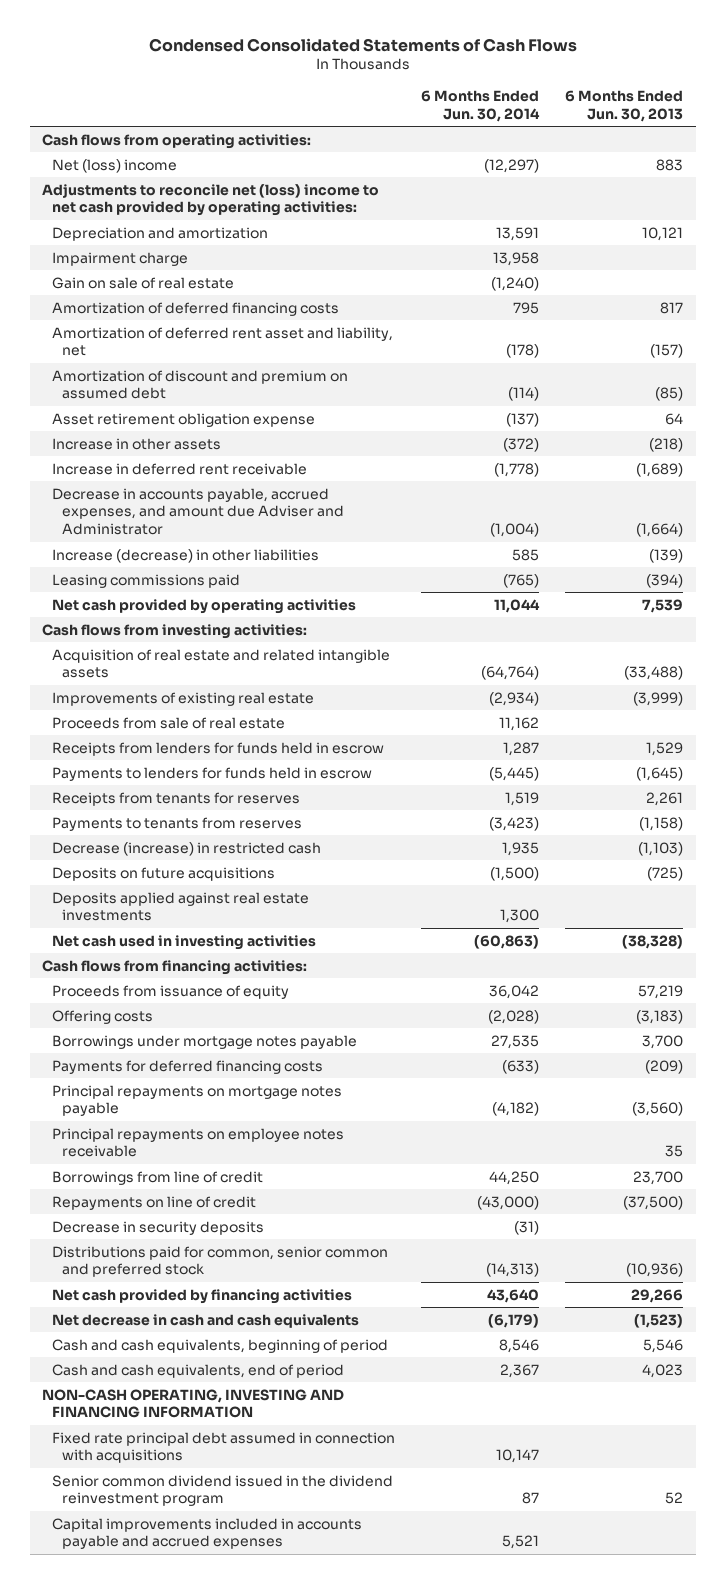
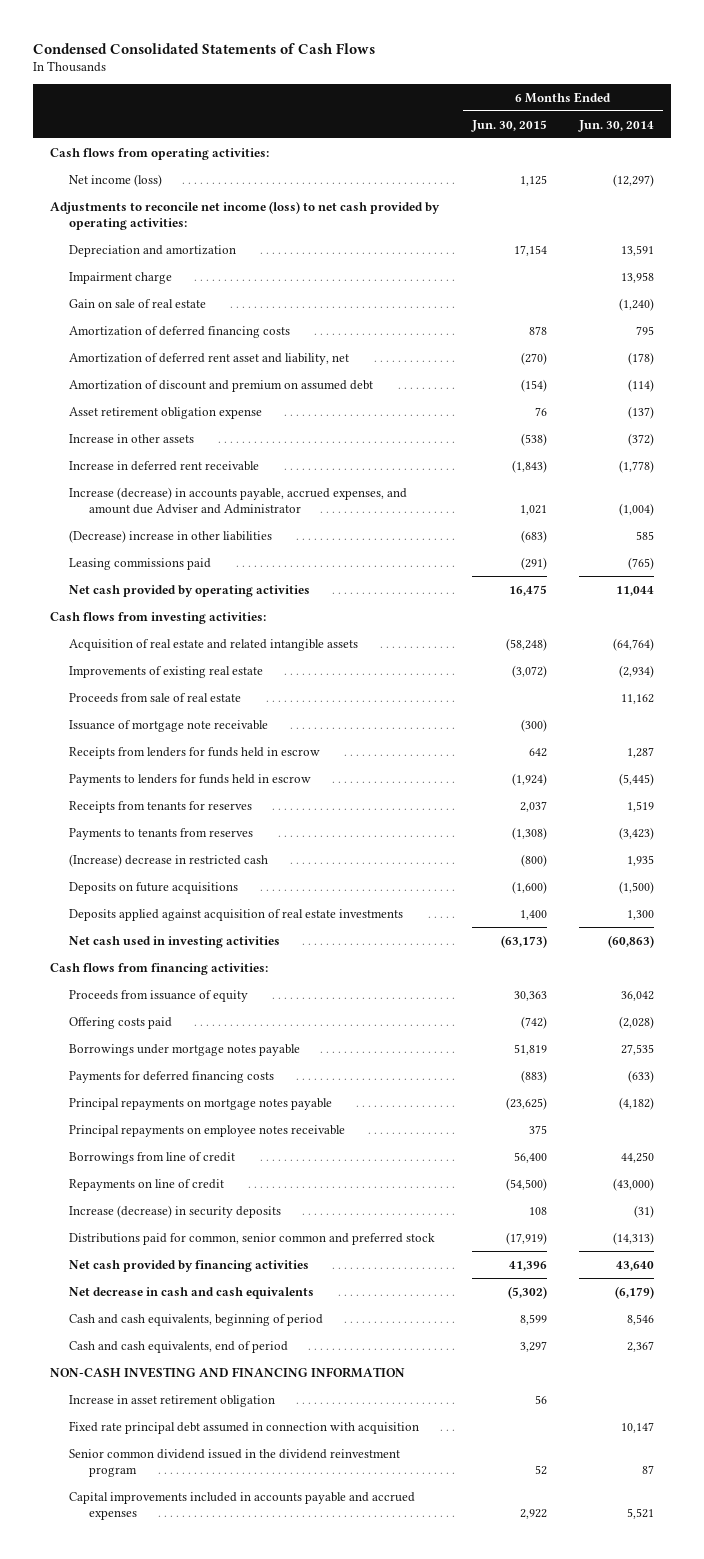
[564,89,683,122] 6 Months Ended Jun. 30, 2013 -> none
none -> [470,119,547,132] Jun. 30, 2015
[52,158,178,173] Net (loss) income -> [69,173,163,187] Net income (loss)
[42,183,380,217] Adjustments to reconcile net (loss) income to net cash provided by operating activities: -> [49,200,440,231] Adjustments to reconcile net income (loss) to net cash provided by operating activities:
[52,487,345,536] Decrease in accounts payable, accrued expenses, and amount due Adviser and Administrator -> [69,486,408,515] Increase (decrease) in accounts payable, accrued expenses, and amount due Adviser and Administrator
[52,548,320,563] Increase (decrease) in other liabilities -> [69,529,273,543] (Decrease) increase in other liabilities
none -> [69,719,269,732] Issuance of mortgage note receivable
[52,841,322,856] Decrease (increase) in restricted cash -> [69,853,269,867] (Increase) decrease in restricted cash
[52,891,310,922] Deposits applied against real estate investments -> [69,908,404,921] Deposits applied against acquisition of real estate investments
[52,1009,154,1024] Offering costs -> [69,1016,173,1029] Offering costs paid
[52,1220,265,1235] Decrease in security deposits -> [69,1204,282,1218] Increase (decrease) in security deposits
[42,1388,345,1419] NON-CASH OPERATING, INVESTING AND FINANCING INFORMATION -> [49,1366,405,1378] NON-CASH INVESTING AND FINANCING INFORMATION
none -> [69,1394,276,1407] Increase in asset retirement obligation
[52,1431,396,1464] Fixed rate principal debt assumed in connection with acquisitions -> [69,1420,420,1434] Fixed rate principal debt assumed in connection with acquisition

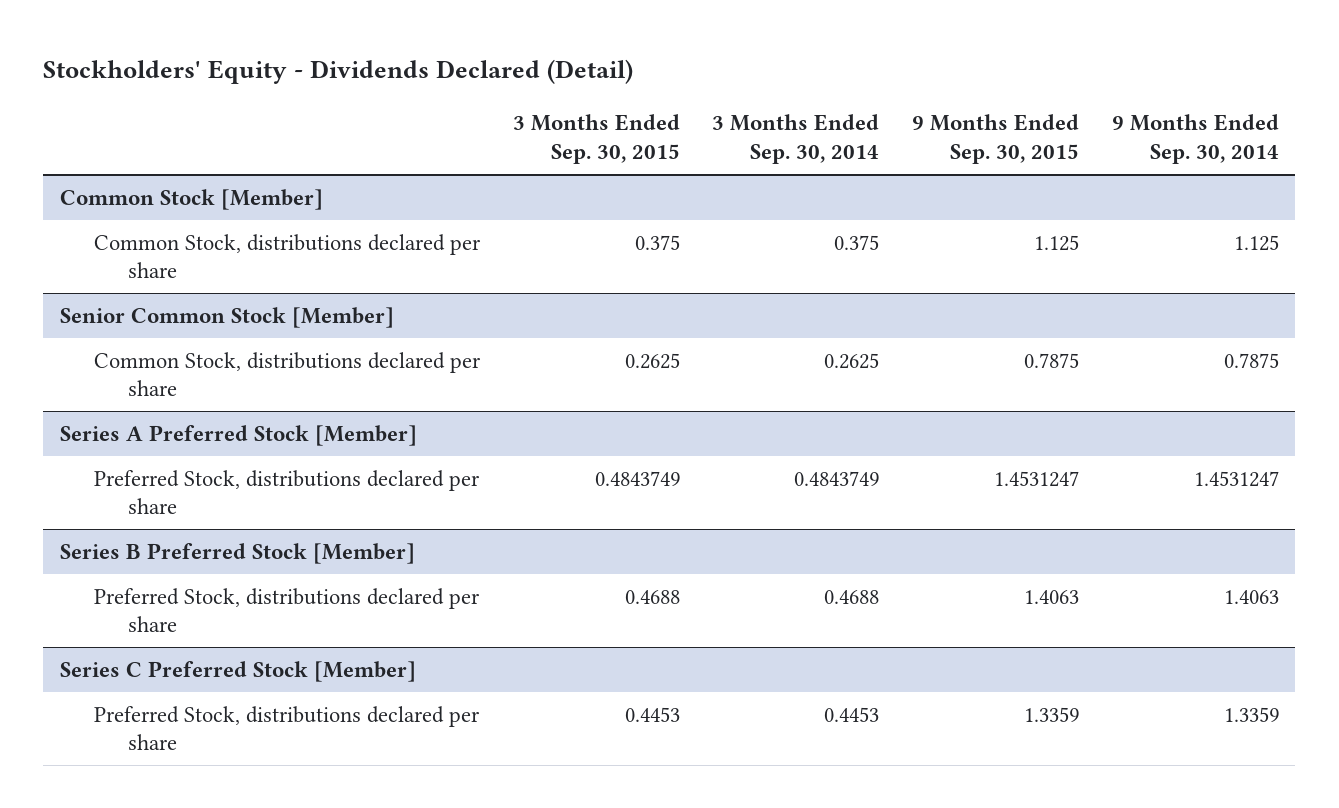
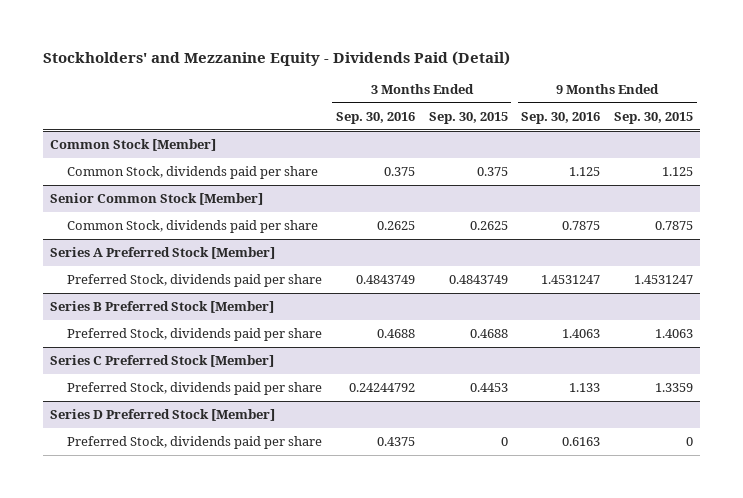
[43,59,634,85] Stockholders' Equity - Dividends Declared (Detail) -> [42,51,510,67] Stockholders' and Mezzanine Equity - Dividends Paid (Detail)
[712,114,880,165] 3 Months Ended Sep. 30, 2014 -> none
[1112,114,1280,165] 9 Months Ended Sep. 30, 2014 -> none
none -> [335,112,415,125] Sep. 30, 2016
none -> [521,112,601,125] Sep. 30, 2016
[93,233,481,279] Common Stock, distributions declared per share -> [66,166,318,180] Common Stock, dividends paid per share
[93,351,481,397] Common Stock, distributions declared per share -> [66,220,318,234] Common Stock, dividends paid per share
[93,469,480,515] Preferred Stock, distributions declared per share -> [66,274,322,288] Preferred Stock, dividends paid per share
[93,587,480,633] Preferred Stock, distributions declared per share -> [66,328,322,342] Preferred Stock, dividends paid per share
[93,705,480,751] Preferred Stock, distributions declared per share -> [66,382,322,396] Preferred Stock, dividends paid per share
none -> [49,409,275,422] Series D Preferred Stock [Member]
none -> [66,436,322,450] Preferred Stock, dividends paid per share

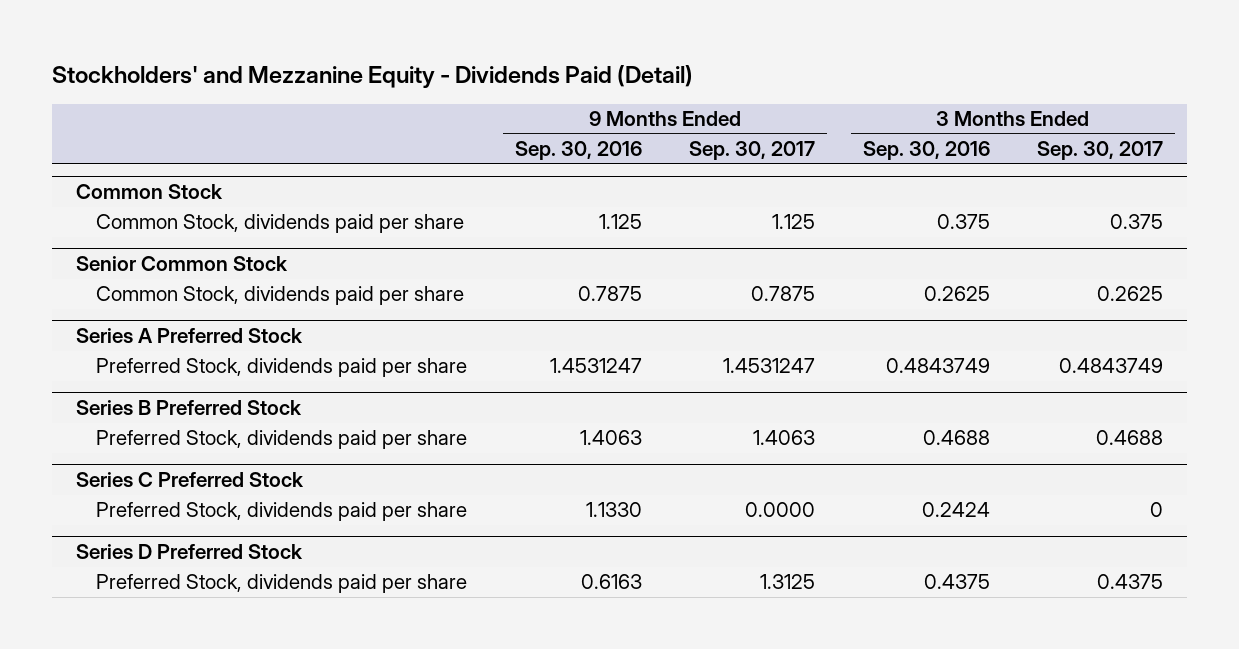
[428,112,508,125] Sep. 30, 2015 -> none
[614,112,694,125] Sep. 30, 2015 -> none
none -> [689,141,816,161] Sep. 30, 2017
none -> [1037,141,1164,161] Sep. 30, 2017
[49,139,216,152] Common Stock [Member] -> [75,184,223,200] Common Stock
[49,193,263,206] Senior Common Stock [Member] -> [75,256,288,272] Senior Common Stock
[49,247,275,260] Series A Preferred Stock [Member] -> [75,328,303,344] Series A Preferred Stock
[49,301,274,314] Series B Preferred Stock [Member] -> [75,400,302,416] Series B Preferred Stock
[49,355,274,368] Series C Preferred Stock [Member] -> [75,472,304,488] Series C Preferred Stock
[348,383,415,393] 0.24244792 -> [921,502,990,518] 0.2424
[569,383,601,393] 1.133 -> [585,502,642,518] 1.1330
[49,409,275,422] Series D Preferred Stock [Member] -> [75,544,303,560] Series D Preferred Stock

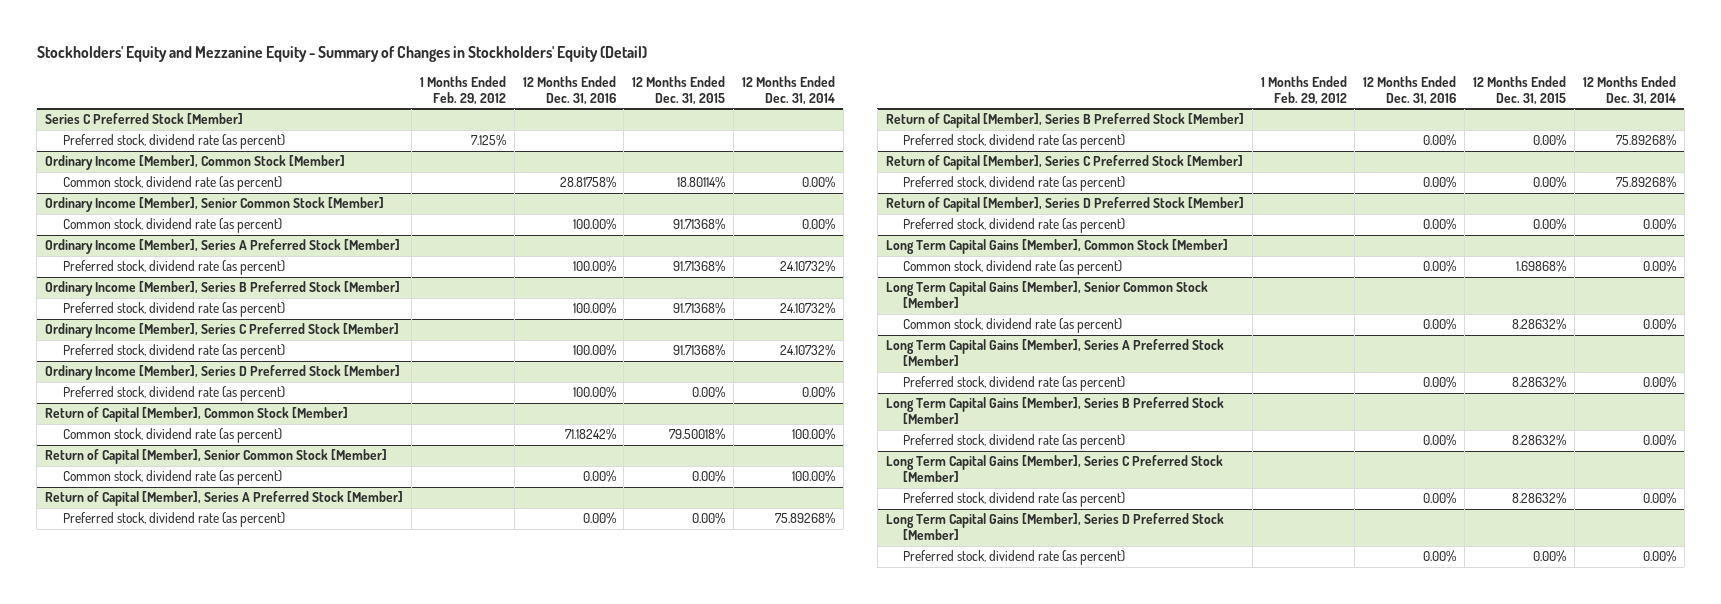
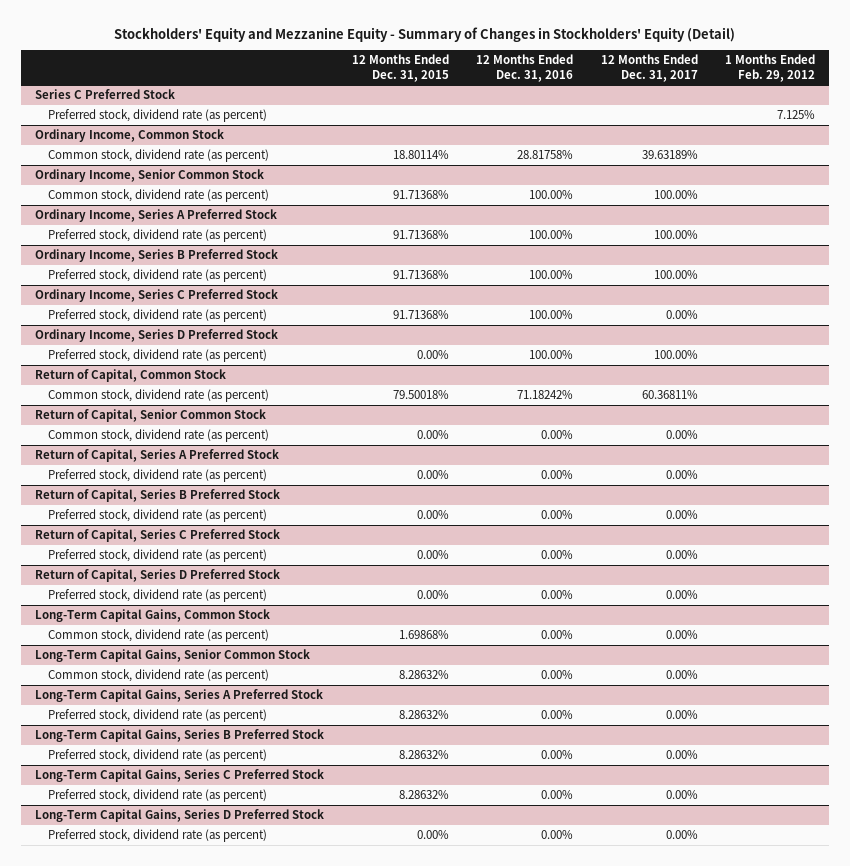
[742,75,836,105] 12 Months Ended Dec. 31, 2014 -> none
none -> [600,54,698,82] 12 Months Ended Dec. 31, 2017
[45,113,244,125] Series C Preferred Stock [Member] -> [35,89,176,100] Series C Preferred Stock
[45,155,346,171] Ordinary Income [Member], Common Stock [Member] -> [35,129,225,143] Ordinary Income, Common Stock
[45,197,385,213] Ordinary Income [Member], Senior Common Stock [Member] -> [35,169,265,183] Ordinary Income, Senior Common Stock
[45,239,401,255] Ordinary Income [Member], Series A Preferred Stock [Member] -> [35,209,278,223] Ordinary Income, Series A Preferred Stock
[45,281,401,297] Ordinary Income [Member], Series B Preferred Stock [Member] -> [35,249,279,263] Ordinary Income, Series B Preferred Stock
[45,323,400,339] Ordinary Income [Member], Series C Preferred Stock [Member] -> [35,289,279,303] Ordinary Income, Series C Preferred Stock
[45,365,401,381] Ordinary Income [Member], Series D Preferred Stock [Member] -> [35,329,279,343] Ordinary Income, Series D Preferred Stock
[45,407,349,423] Return of Capital [Member], Common Stock [Member] -> [35,369,227,383] Return of Capital, Common Stock
[45,449,388,465] Return of Capital [Member], Senior Common Stock [Member] -> [35,409,267,423] Return of Capital, Senior Common Stock
[45,491,404,507] Return of Capital [Member], Series A Preferred Stock [Member] -> [35,449,280,463] Return of Capital, Series A Preferred Stock
[885,113,1244,129] Return of Capital [Member], Series B Preferred Stock [Member] -> [35,489,281,503] Return of Capital, Series B Preferred Stock
[885,155,1243,171] Return of Capital [Member], Series C Preferred Stock [Member] -> [35,529,281,543] Return of Capital, Series C Preferred Stock
[885,197,1244,213] Return of Capital [Member], Series D Preferred Stock [Member] -> [35,569,281,583] Return of Capital, Series D Preferred Stock
[885,239,1228,255] Long Term Capital Gains [Member], Common Stock [Member] -> [35,609,271,623] Long-Term Capital Gains, Common Stock
[885,281,1208,309] Long Term Capital Gains [Member], Senior Common Stock [Member] -> [35,649,311,663] Long-Term Capital Gains, Senior Common Stock
[885,339,1224,367] Long Term Capital Gains [Member], Series A Preferred Stock [Member] -> [35,689,324,703] Long-Term Capital Gains, Series A Preferred Stock
[885,397,1224,425] Long Term Capital Gains [Member], Series B Preferred Stock [Member] -> [35,729,325,743] Long-Term Capital Gains, Series B Preferred Stock
[885,455,1223,483] Long Term Capital Gains [Member], Series C Preferred Stock [Member] -> [35,769,325,783] Long-Term Capital Gains, Series C Preferred Stock
[885,513,1224,541] Long Term Capital Gains [Member], Series D Preferred Stock [Member] -> [35,809,325,823] Long-Term Capital Gains, Series D Preferred Stock

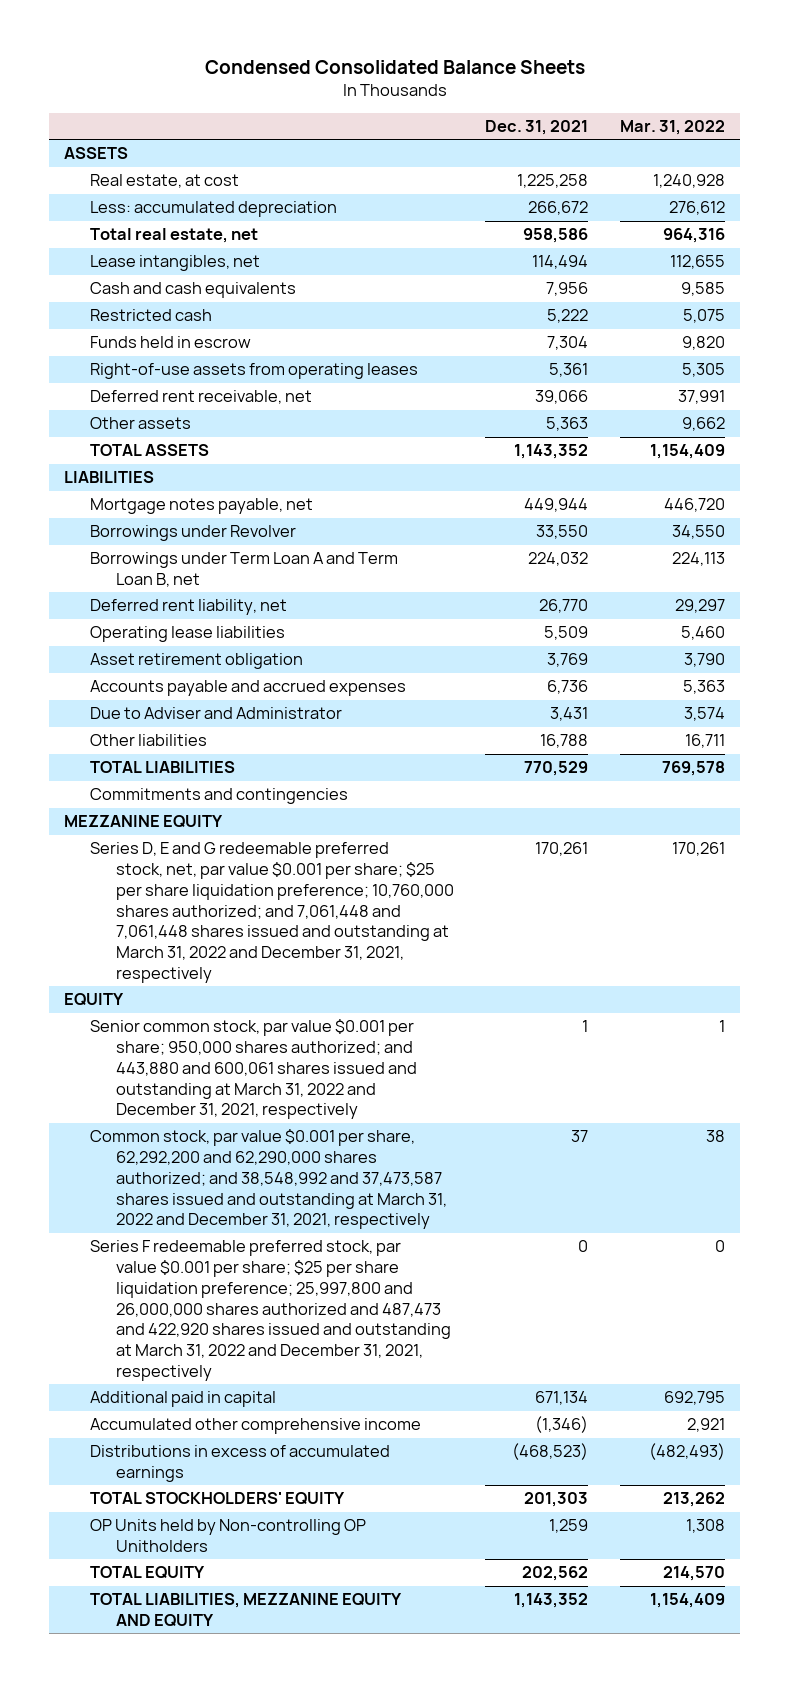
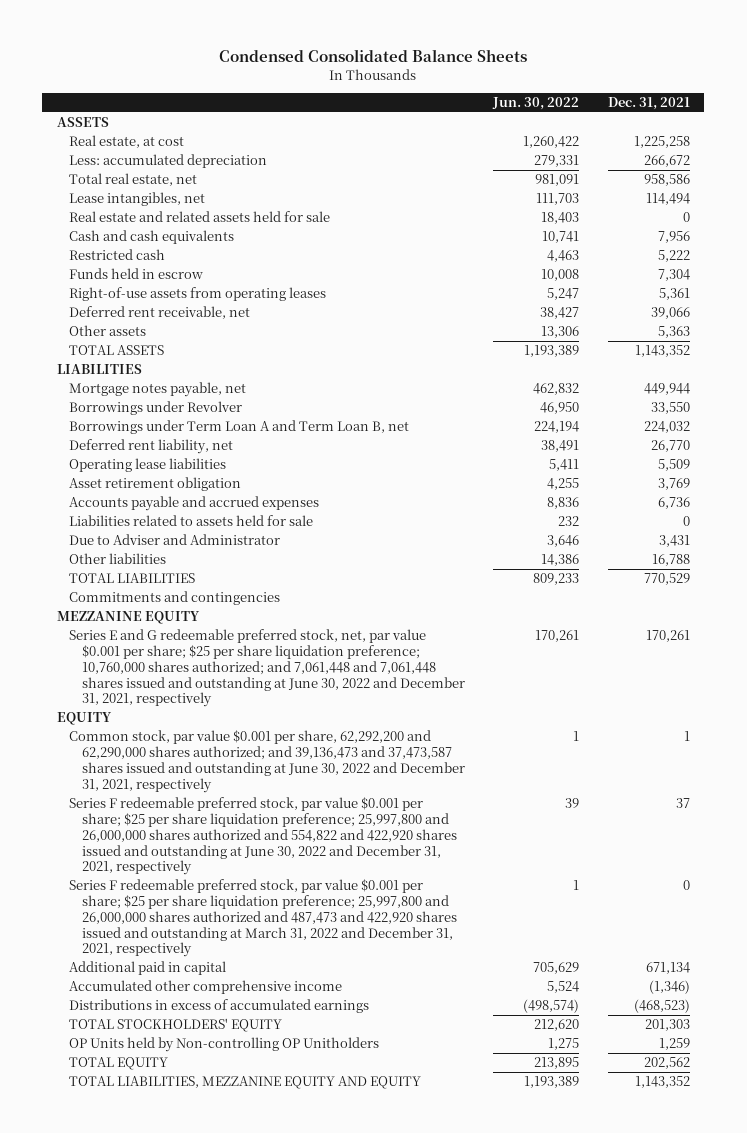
[619,119,725,135] Mar. 31, 2022 -> none
none -> [492,97,580,111] Jun. 30, 2022
none -> [69,211,331,223] Real estate and related assets held for sale
none -> [69,515,314,527] Liabilities related to assets held for sale
[90,842,455,983] Series D, E and G redeemable preferred stock, net, par value $0.001 per share; $25 per share liquidation preference; 10,760,000 shares authorized; and 7,061,448 and 7,061,448 shares issued and outstanding at March 31, 2022 and December 31, 2021, respectively -> [69,629,465,708] Series E and G redeemable preferred stock, net, par value $0.001 per share; $25 per share liquidation preference; 10,760,000 shares authorized; and 7,061,448 and 7,061,448 shares issued and outstanding at June 30, 2022 and December 31, 2021, respectively
[90,1019,418,1120] Senior common stock, par value $0.001 per share; 950,000 shares authorized; and 443,880 and 600,061 shares issued and outstanding at March 31, 2022 and December 31, 2021, respectively -> [69,730,465,793] Common stock, par value $0.001 per share, 62,292,200 and 62,290,000 shares authorized; and 39,136,473 and 37,473,587 shares issued and outstanding at June 30, 2022 and December 31, 2021, respectively
[90,1129,448,1230] Common stock, par value $0.001 per share, 62,292,200 and 62,290,000 shares authorized; and 38,548,992 and 37,473,587 shares issued and outstanding at March 31, 2022 and December 31, 2021, respectively -> [69,797,457,876] Series F redeemable preferred stock, par value $0.001 per share; $25 per share liquidation preference; 25,997,800 and 26,000,000 shares authorized and 554,822 and 422,920 shares issued and outstanding at June 30, 2022 and December 31, 2021, respectively

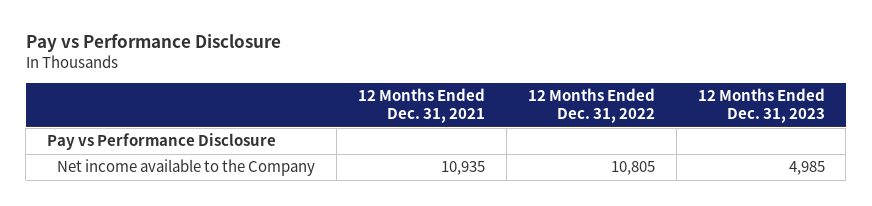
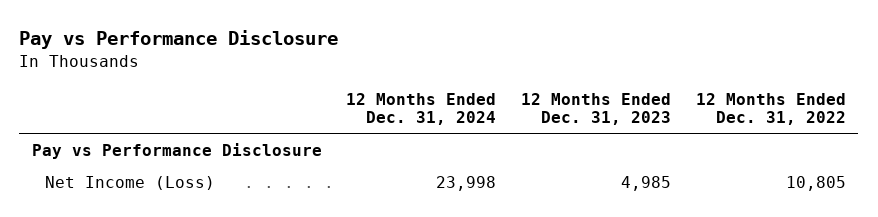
[358,88,486,124] 12 Months Ended Dec. 31, 2021 -> none
none -> [346,92,497,126] 12 Months Ended Dec. 31, 2024
[57,159,316,177] Net income available to the Company -> [44,175,215,190] Net Income (Loss)

